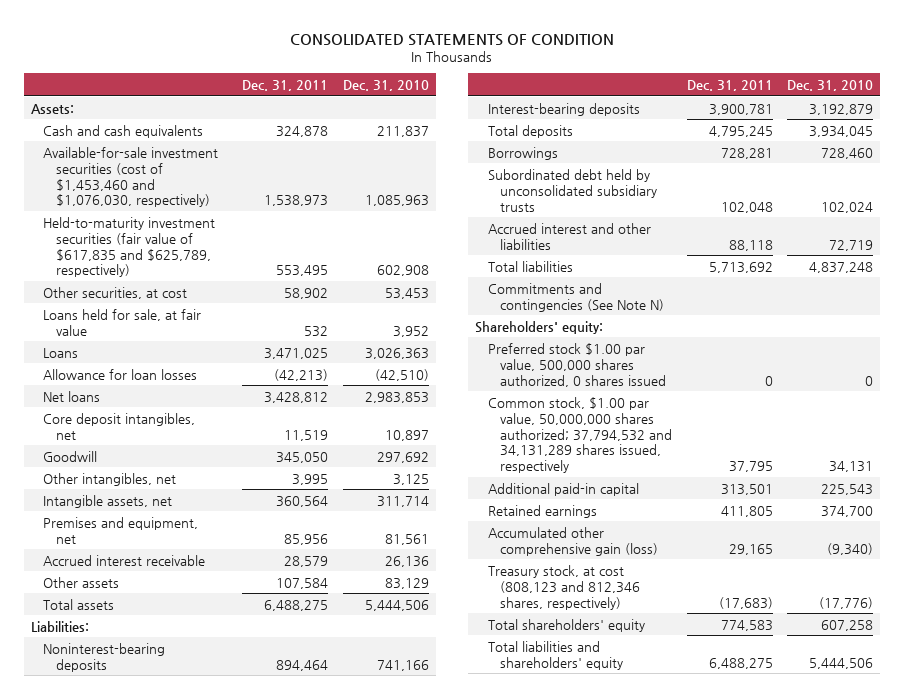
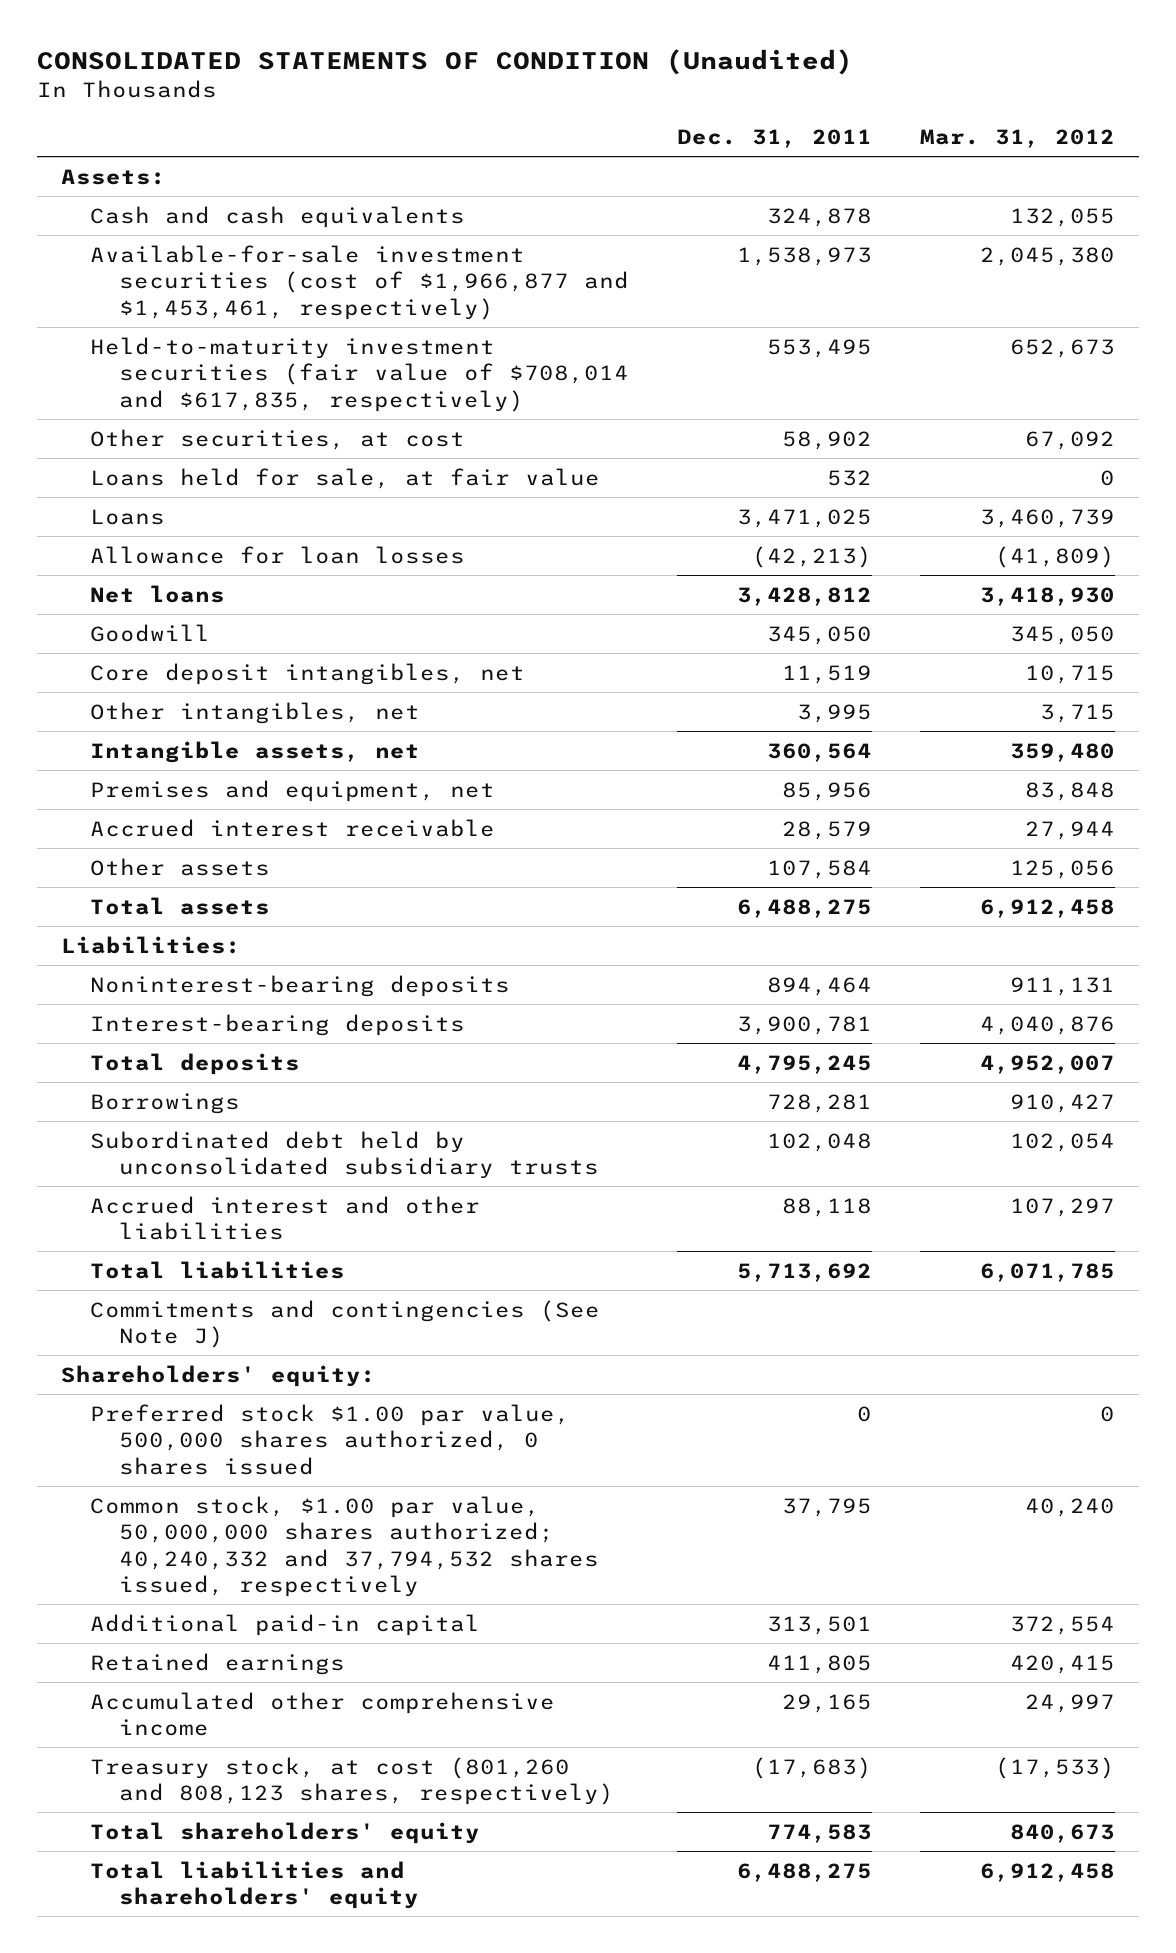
[290,33,615,46] CONSOLIDATED STATEMENTS OF CONDITION -> [36,49,853,76] CONSOLIDATED STATEMENTS OF CONDITION (Unaudited)
[342,80,429,92] Dec. 31, 2010 -> none
none -> [919,129,1115,149] Mar. 31, 2012
[43,146,219,208] Available-for-sale investment securities (cost of $1,453,460 and $1,076,030, respectively) -> [89,244,629,320] Available-for-sale investment securities (cost of $1,966,877 and $1,453,461, respectively)
[43,216,216,278] Held-to-maturity investment securities (fair value of $617,835 and $625,789, respectively) -> [89,336,629,412] Held-to-maturity investment securities (fair value of $708,014 and $617,835, respectively)
[43,412,196,440] Core deposit intangibles, net -> [89,662,525,685] Core deposit intangibles, net
[487,282,664,312] Commitments and contingencies (See Note N) -> [89,1299,600,1349] Commitments and contingencies (See Note J)
[487,396,672,474] Common stock, $1.00 par value, 50,000,000 shares authorized; 37,794,532 and 34,131,289 shares issued, respectively -> [89,1495,599,1598] Common stock, $1.00 par value, 50,000,000 shares authorized; 40,240,332 and 37,794,532 shares issued, respectively
[487,526,658,556] Accumulated other comprehensive gain (loss) -> [89,1691,555,1737] Accumulated other comprehensive income
[487,564,640,610] Treasury stock, at cost (808,123 and 812,346 shares, respectively) -> [89,1756,614,1806] Treasury stock, at cost (801,260 and 808,123 shares, respectively)

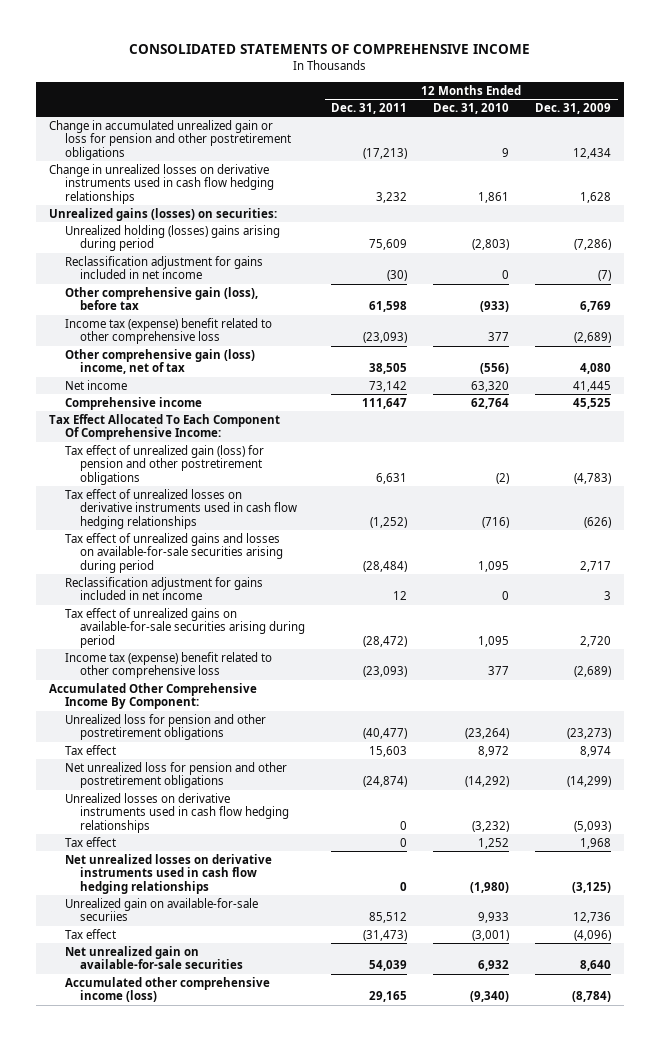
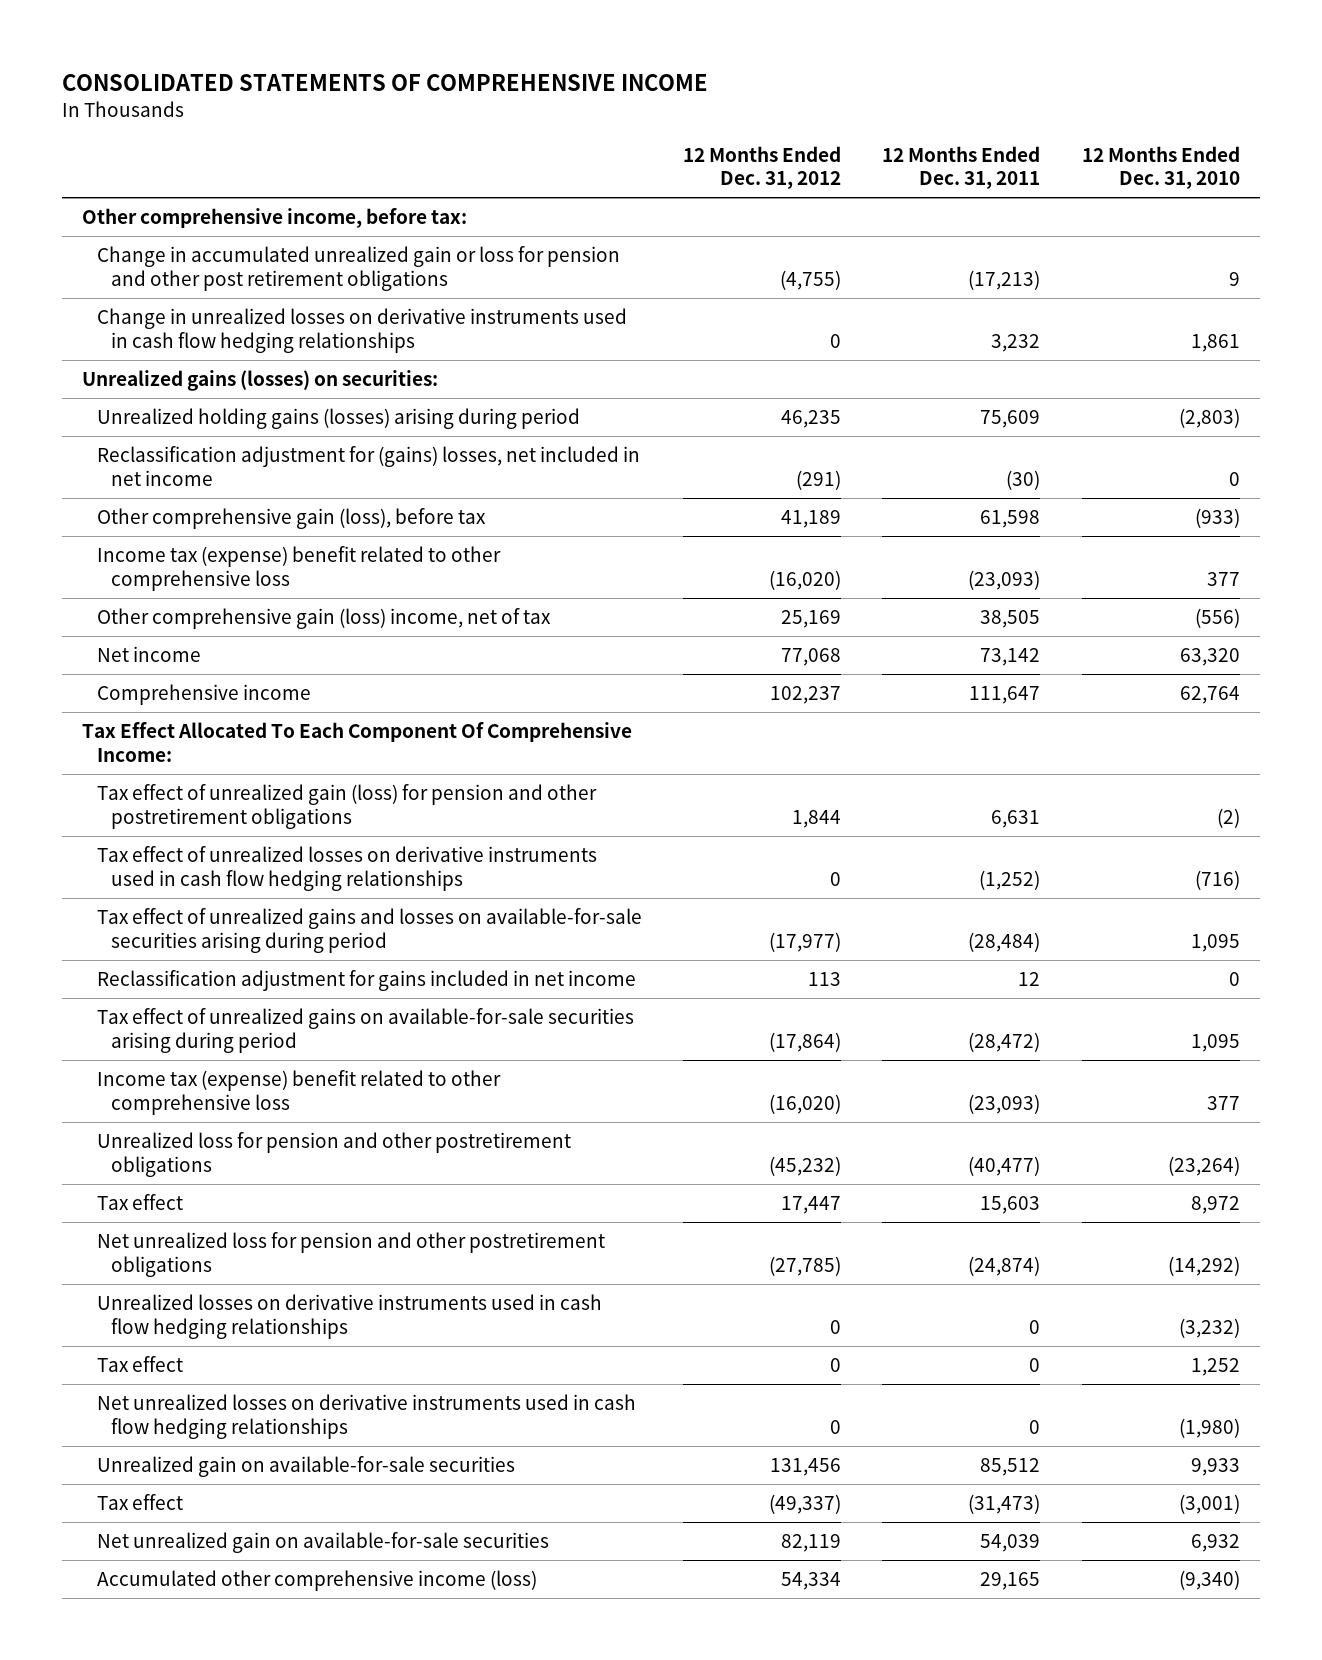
[535,102,612,114] Dec. 31, 2009 -> none
none -> [682,145,841,190] 12 Months Ended Dec. 31, 2012
none -> [82,208,468,229] Other comprehensive income, before tax:
[49,119,291,160] Change in accumulated unrealized gain or loss for pension and other postretirement obligations -> [96,246,620,291] Change in accumulated unrealized gain or loss for pension and other post retirement obligations
[64,224,280,252] Unrealized holding (losses) gains arising during period -> [96,408,580,430] Unrealized holding gains (losses) arising during period
[64,255,263,280] Reclassification adjustment for gains included in net income -> [96,446,640,486] Reclassification adjustment for (gains) losses, net included in net income
[49,682,258,710] Accumulated Other Comprehensive Income By Component: -> none
[64,897,258,922] Unrealized gain on available-for-sale securiies -> [96,1456,515,1478] Unrealized gain on available-for-sale securities

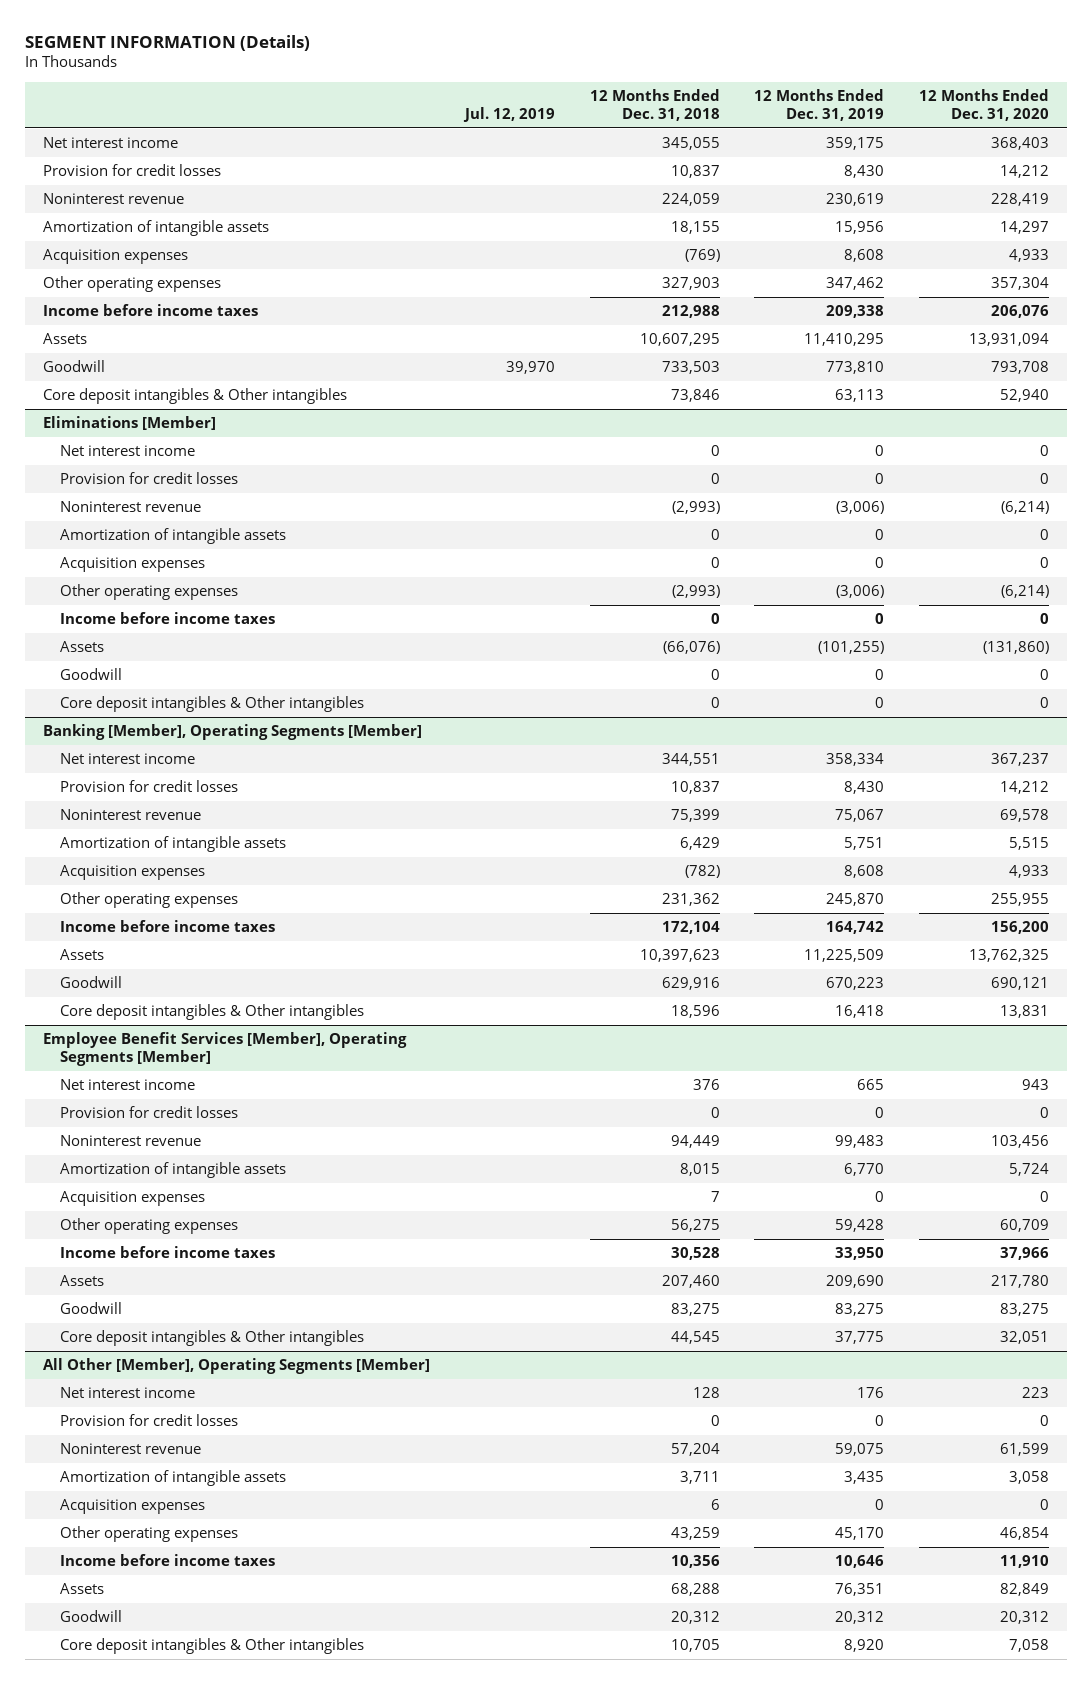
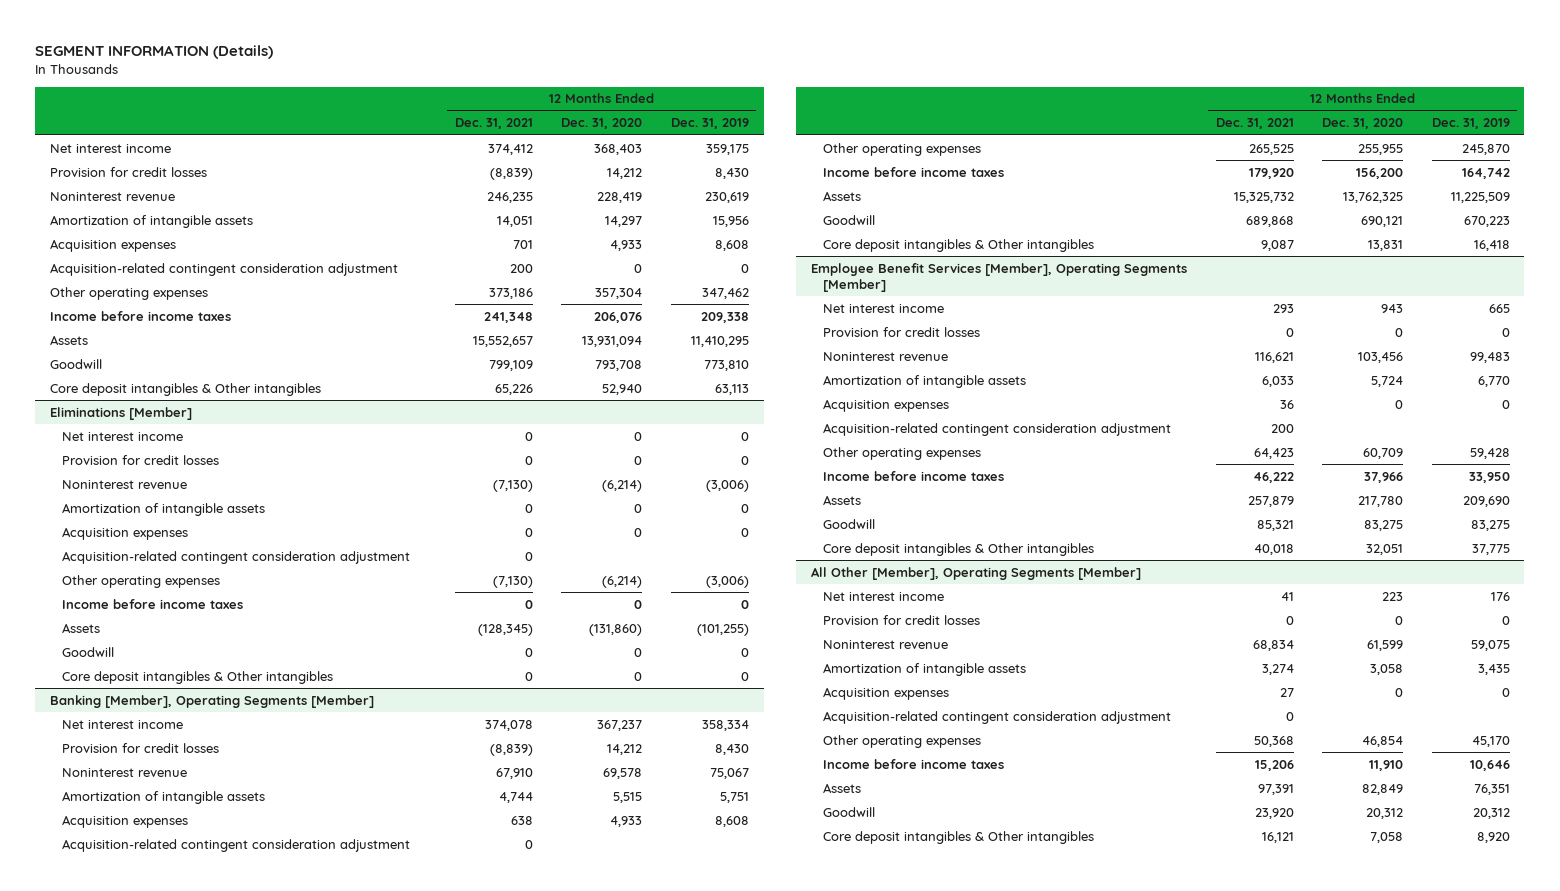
[462,107,555,123] Jul. 12, 2019 -> none
[589,88,720,122] 12 Months Ended Dec. 31, 2018 -> none
none -> [454,118,533,130] Dec. 31, 2021
none -> [49,262,398,276] Acquisition-related contingent consideration adjustment
none -> [62,550,411,564] Acquisition-related contingent consideration adjustment
none -> [62,838,411,852] Acquisition-related contingent consideration adjustment
none -> [823,422,1172,436] Acquisition-related contingent consideration adjustment
none -> [823,710,1172,724] Acquisition-related contingent consideration adjustment

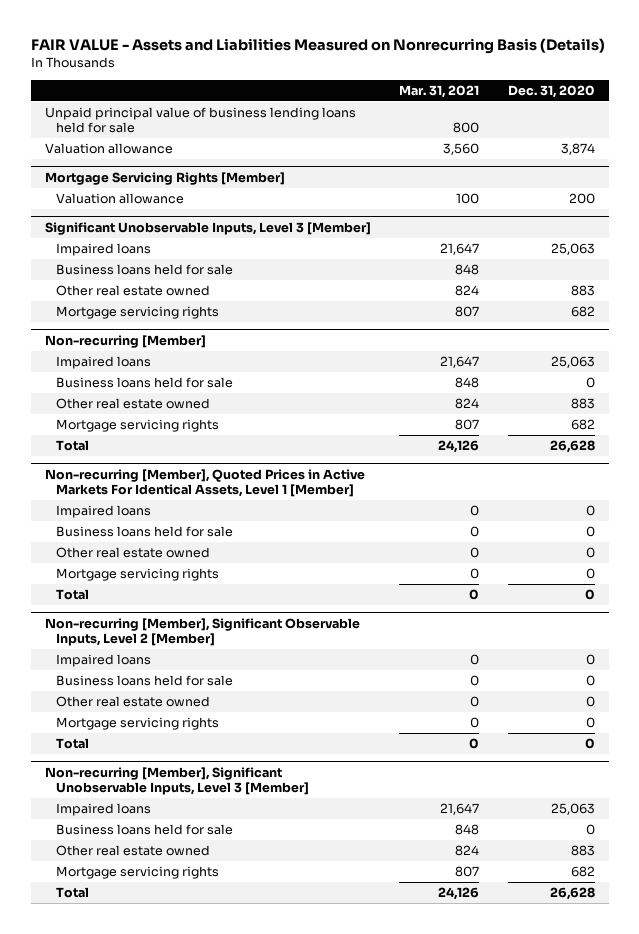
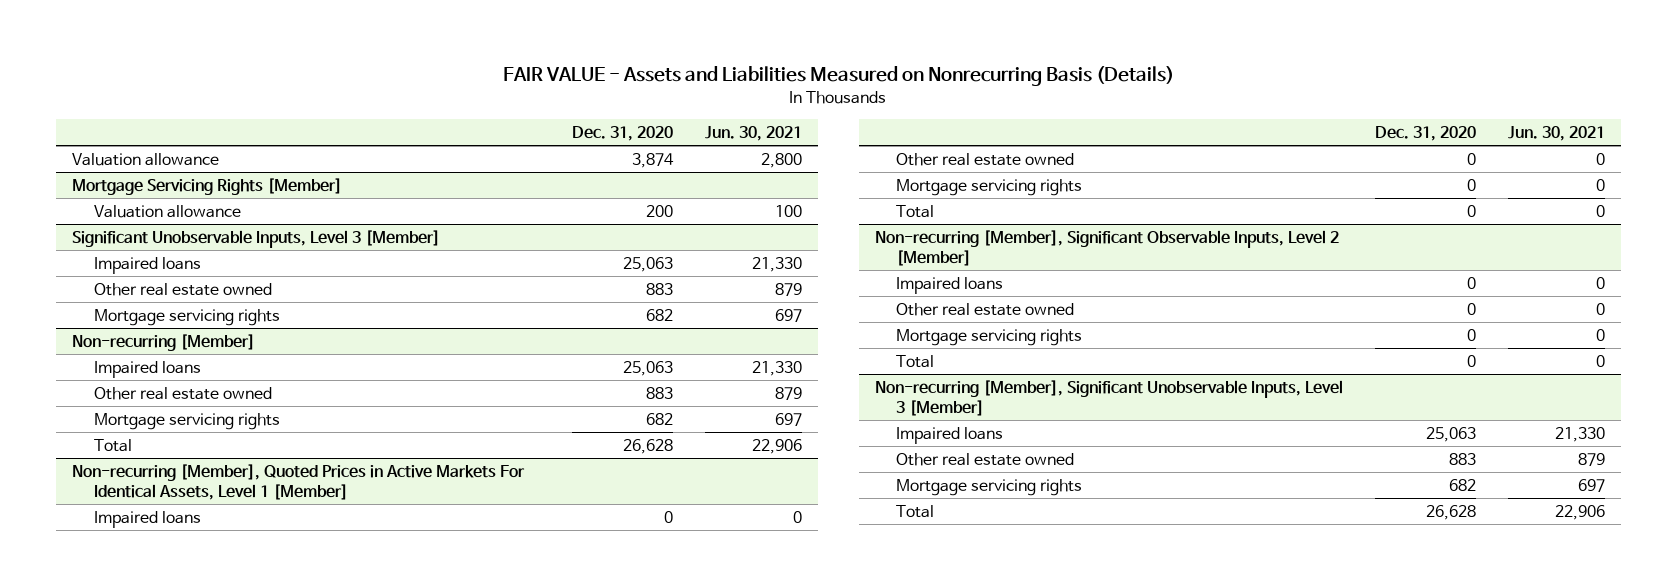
[399,84,480,98] Mar. 31, 2021 -> none
none -> [705,125,803,141] Jun. 30, 2021
[44,107,356,134] Unpaid principal value of business lending loans held for sale -> none
[56,264,234,276] Business loans held for sale -> none
[56,377,234,389] Business loans held for sale -> none
[56,526,234,538] Business loans held for sale -> none
[56,675,234,687] Business loans held for sale -> none
[56,824,234,836] Business loans held for sale -> none

